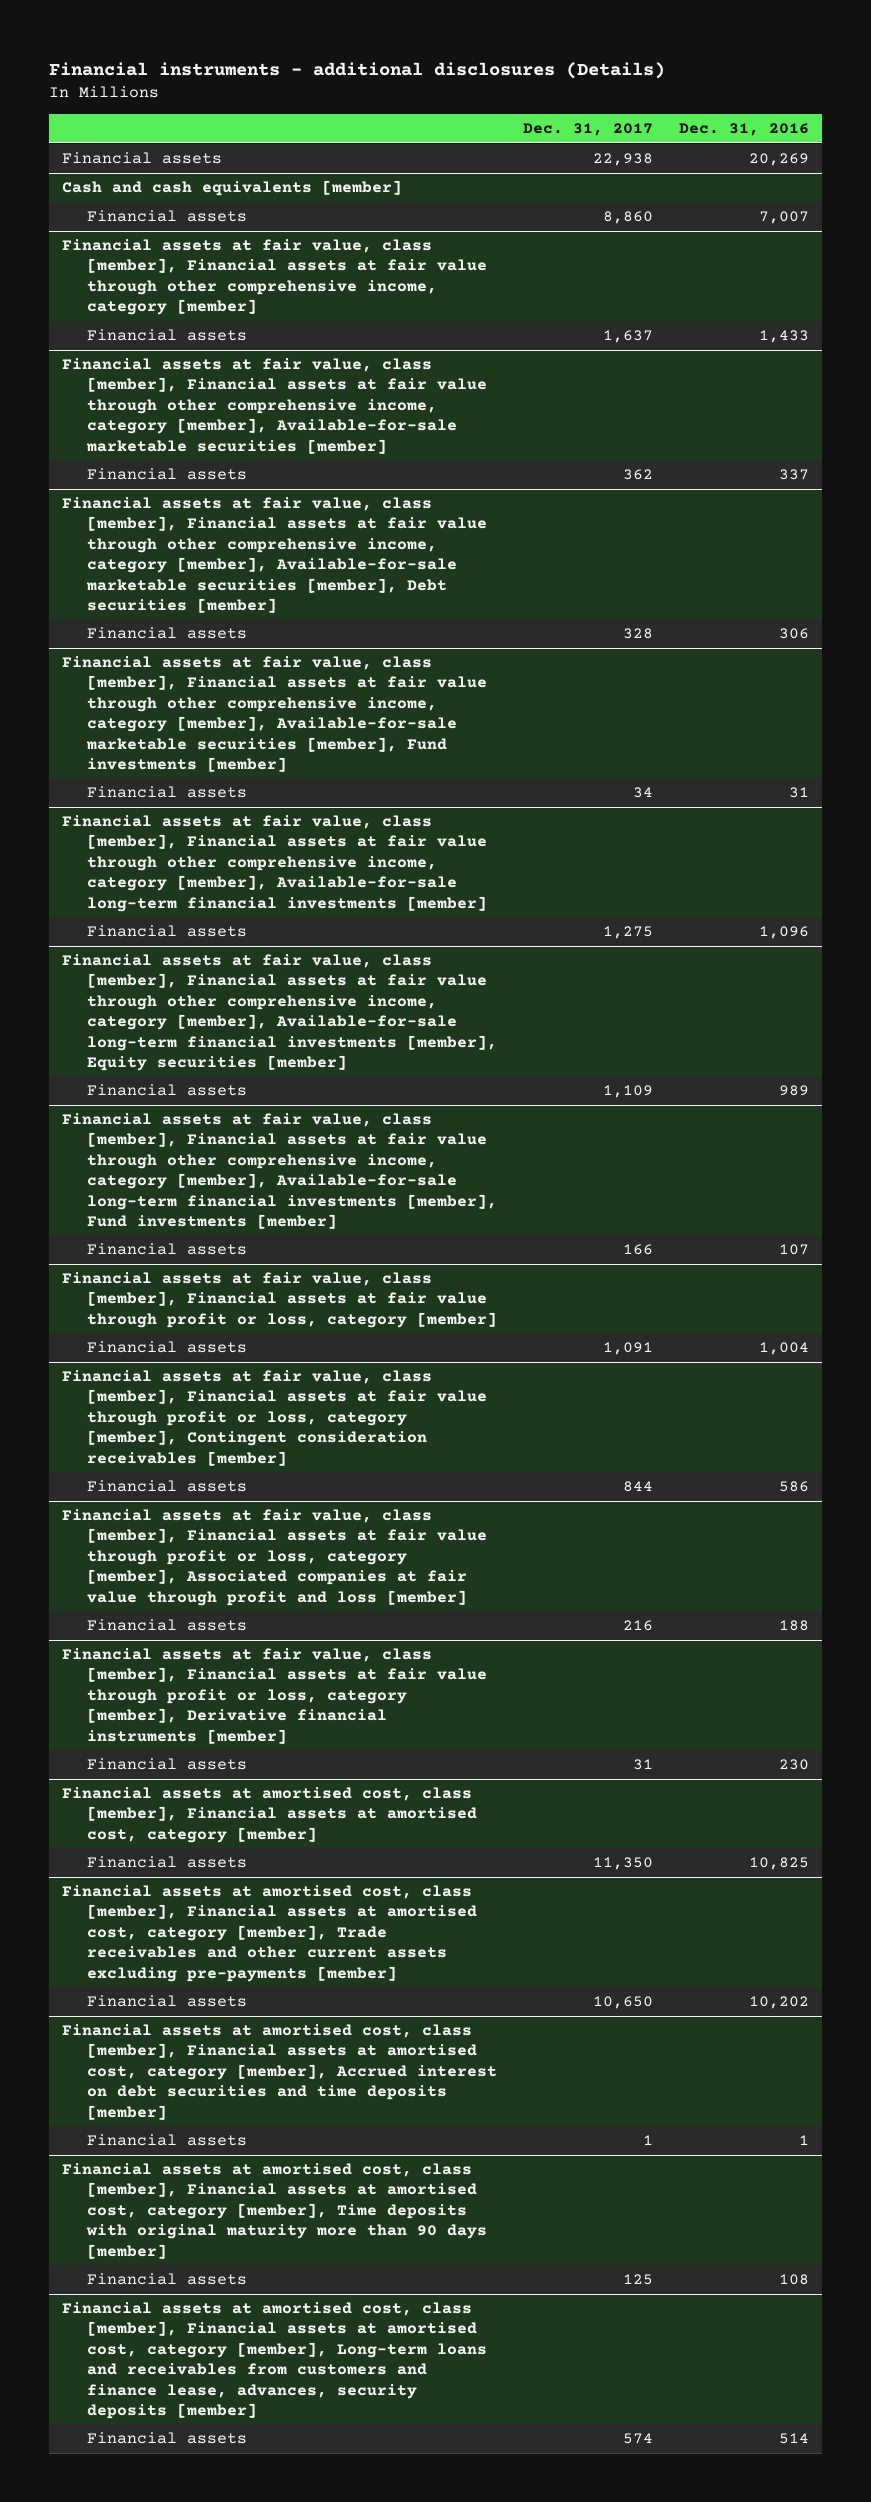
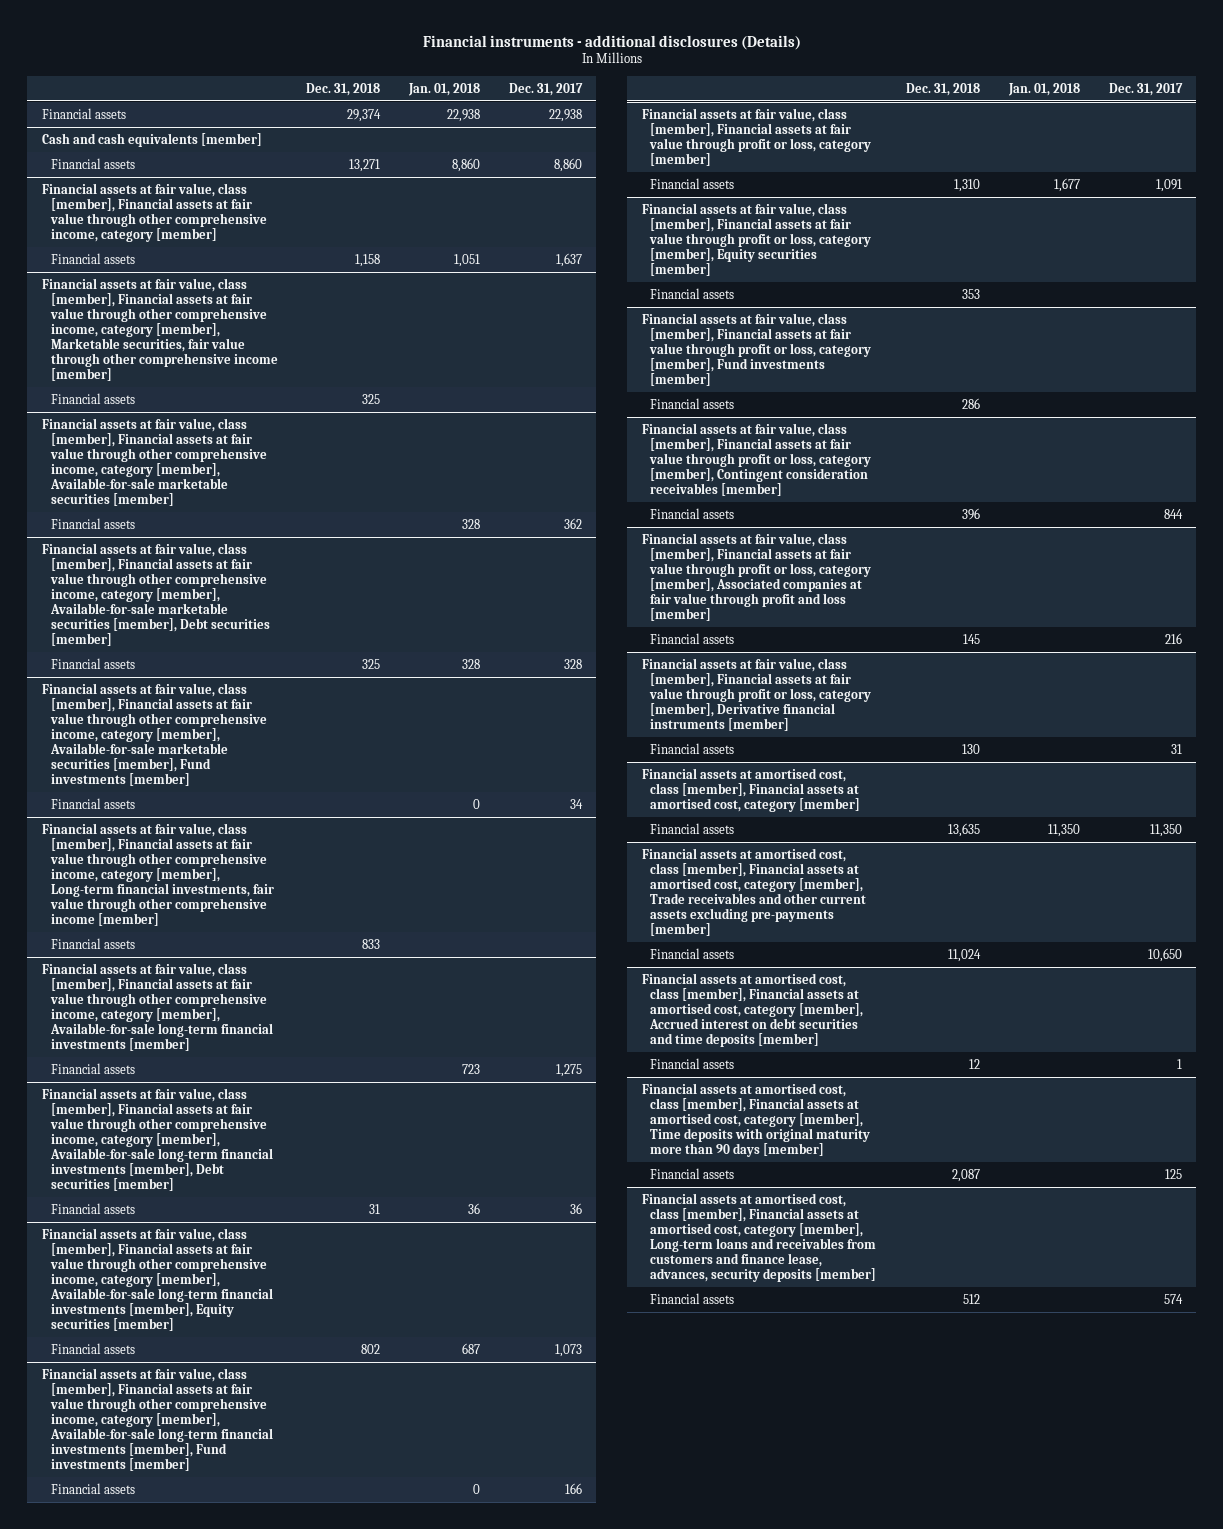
[679,123,810,137] Dec. 31, 2016 -> none
none -> [306,82,381,96] Dec. 31, 2018
none -> [408,82,481,96] Jan. 01, 2018
none -> [41,277,278,382] Financial assets at fair value, class [member], Financial assets at fair value through other comprehensive income, category [member], Marketable securities, fair value through other comprehensive income [member]
none -> [50,392,135,404] Financial assets
none -> [41,822,274,927] Financial assets at fair value, class [member], Financial assets at fair value through other comprehensive income, category [member], Long-term financial investments, fair value through other comprehensive income [member]
none -> [50,937,135,949] Financial assets
none -> [41,1087,273,1192] Financial assets at fair value, class [member], Financial assets at fair value through other comprehensive income, category [member], Available-for-sale long-term financial investments [member], Debt securities [member]
none -> [50,1202,135,1214] Financial assets
[602,1085,653,1099] 1,109 -> [554,1343,582,1357] 1,073
none -> [641,202,872,277] Financial assets at fair value, class [member], Financial assets at fair value through profit or loss, category [member], Equity securities [member]
none -> [650,287,735,299] Financial assets
none -> [641,312,872,387] Financial assets at fair value, class [member], Financial assets at fair value through profit or loss, category [member], Fund investments [member]
none -> [650,397,735,409] Financial assets

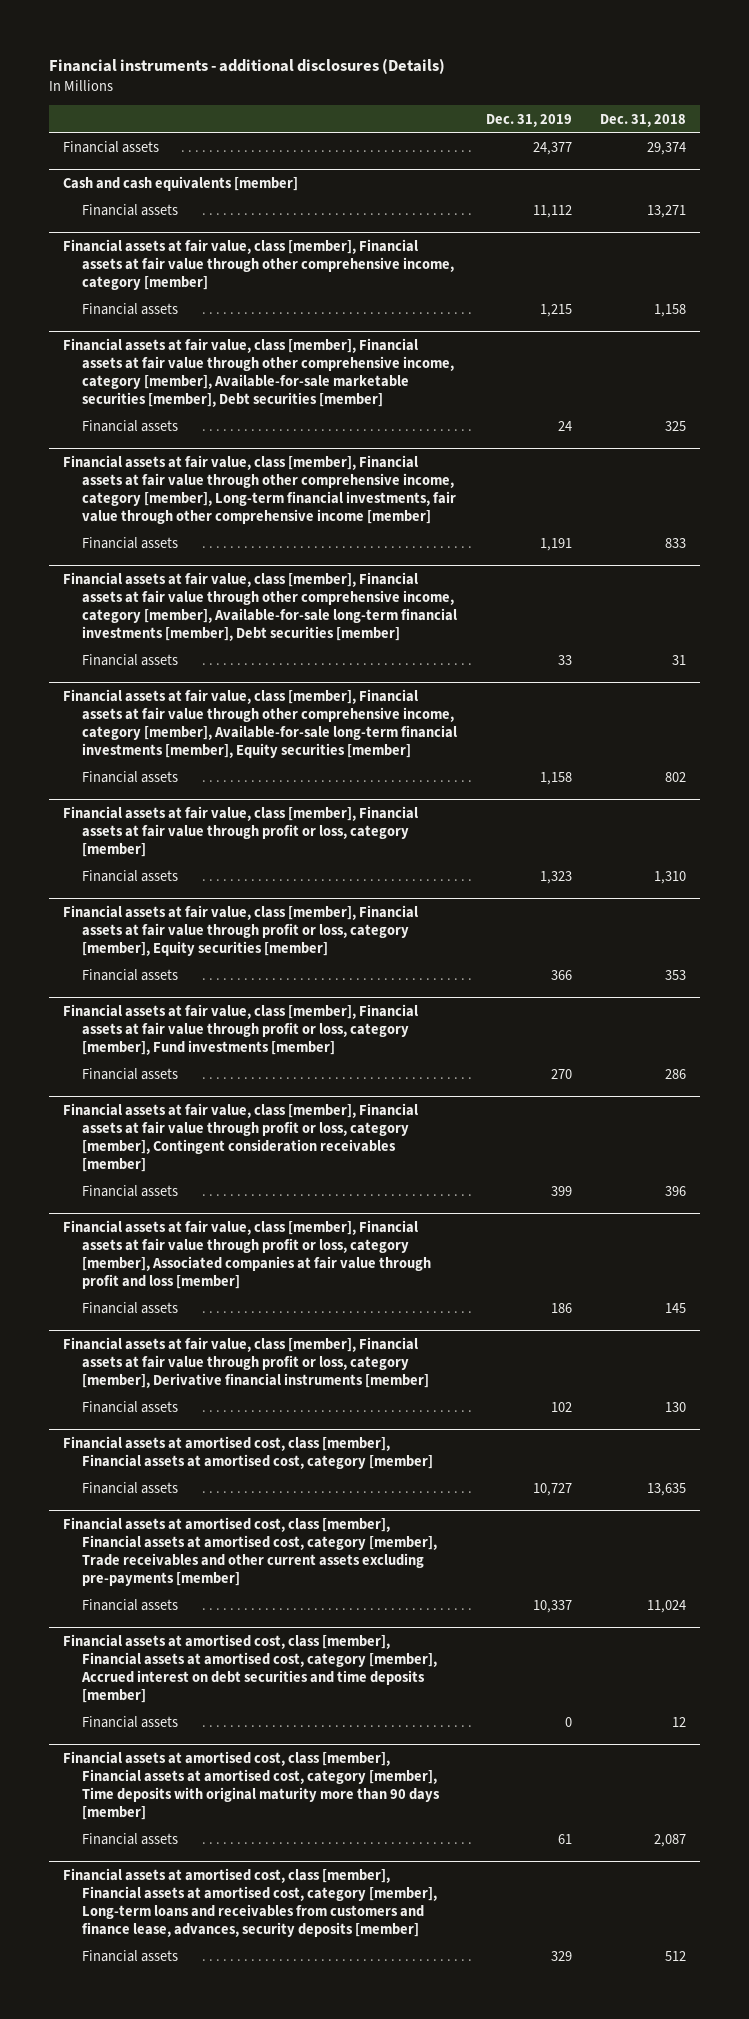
[408,82,481,96] Jan. 01, 2018 -> none
[508,82,583,96] Dec. 31, 2017 -> none
none -> [485,113,572,127] Dec. 31, 2019
[41,277,278,382] Financial assets at fair value, class [member], Financial assets at fair value through other comprehensive income, category [member], Marketable securities, fair value through other comprehensive income [member] -> none
[50,392,135,404] Financial assets -> none
[41,417,267,507] Financial assets at fair value, class [member], Financial assets at fair value through other comprehensive income, category [member], Available-for-sale marketable securities [member] -> none
[50,517,135,529] Financial assets -> none
[41,682,267,787] Financial assets at fair value, class [member], Financial assets at fair value through other comprehensive income, category [member], Available-for-sale marketable securities [member], Fund investments [member] -> none
[50,797,135,809] Financial assets -> none
[41,962,273,1052] Financial assets at fair value, class [member], Financial assets at fair value through other comprehensive income, category [member], Available-for-sale long-term financial investments [member] -> none
[50,1062,135,1074] Financial assets -> none
[41,1367,273,1472] Financial assets at fair value, class [member], Financial assets at fair value through other comprehensive income, category [member], Available-for-sale long-term financial investments [member], Fund investments [member] -> none
[50,1482,135,1494] Financial assets -> none

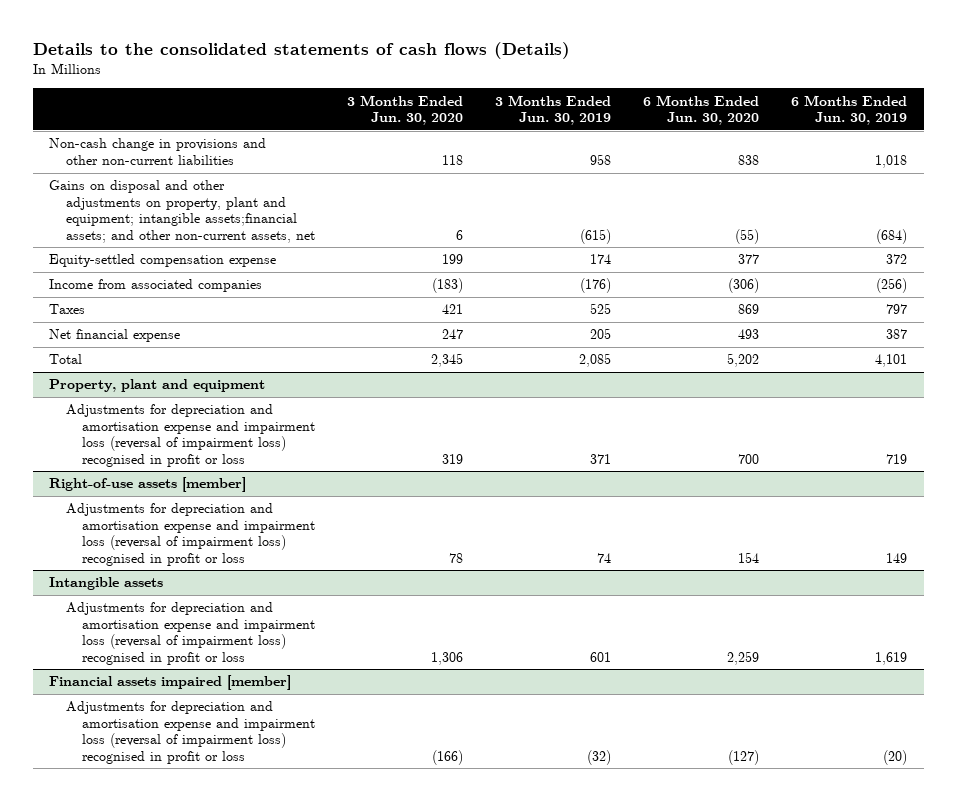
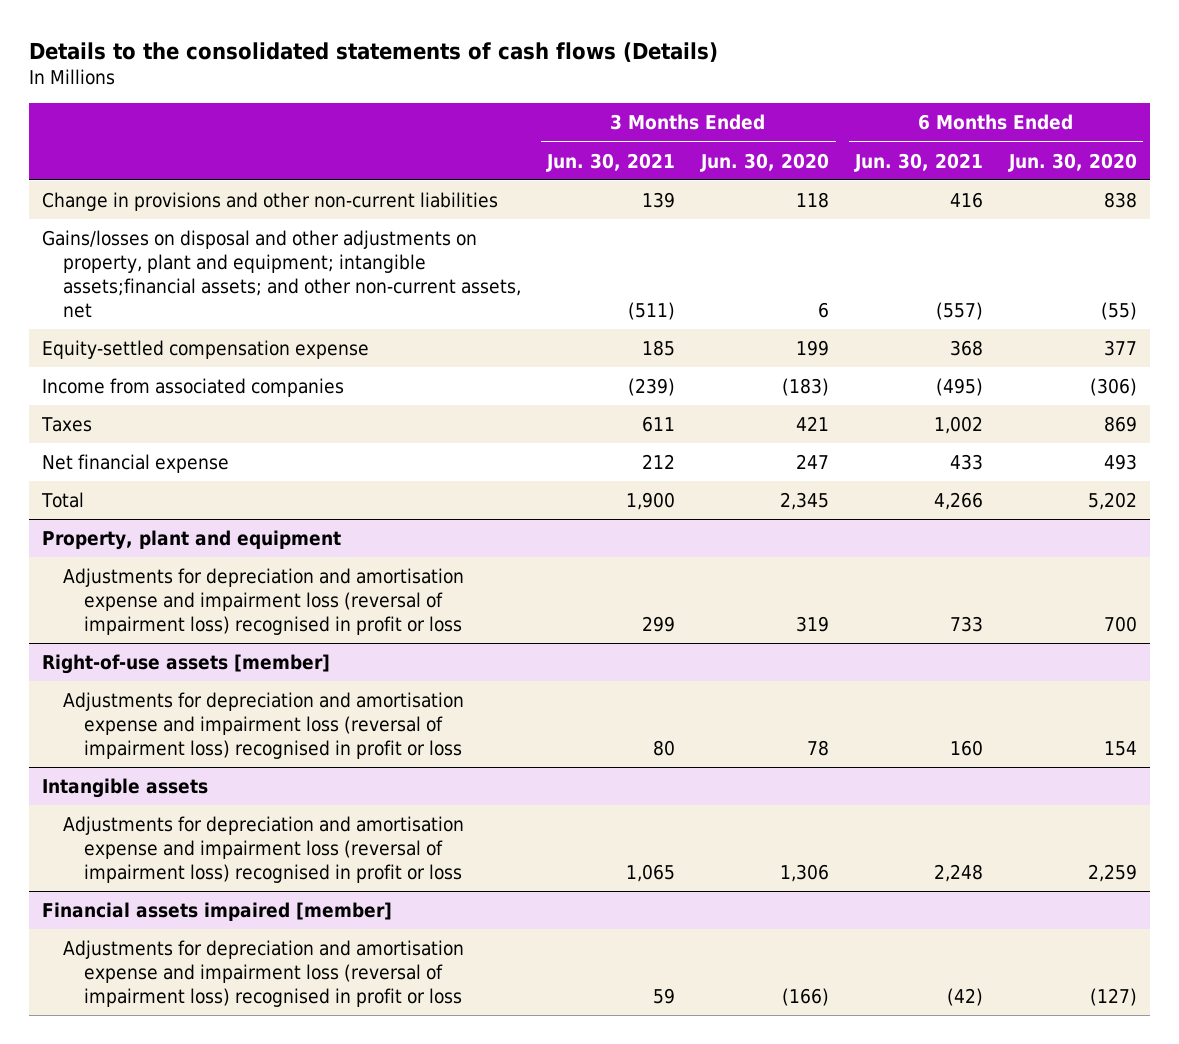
[495,94,612,126] 3 Months Ended Jun. 30, 2019 -> none
[791,94,908,126] 6 Months Ended Jun. 30, 2019 -> none
none -> [546,152,676,172] Jun. 30, 2021
none -> [853,152,983,172] Jun. 30, 2021
[49,138,267,165] Non-cash change in provisions and other non-current liabilities -> [42,192,499,212] Change in provisions and other non-current liabilities
[49,180,315,243] Gains on disposal and other adjustments on property, plant and equipment; intangible assets;financial assets; and other non-current assets, net -> [42,230,522,319] Gains/losses on disposal and other adjustments on property, plant and equipment; intangible assets;financial assets; and other non-current assets, net

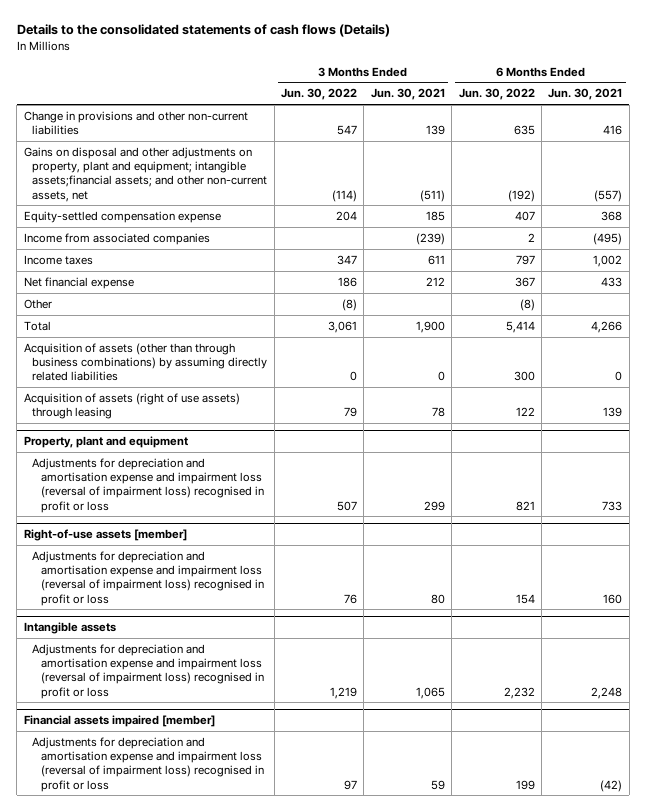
[700,152,830,172] Jun. 30, 2020 -> none
[1007,152,1137,172] Jun. 30, 2020 -> none
none -> [280,88,357,101] Jun. 30, 2022
none -> [458,88,535,101] Jun. 30, 2022
[42,230,522,319] Gains/losses on disposal and other adjustments on property, plant and equipment; intangible assets;financial assets; and other non-current assets, net -> [23,146,268,202] Gains on disposal and other adjustments on property, plant and equipment; intangible assets;financial assets; and other non-current assets, net
[41,417,93,433] Taxes -> [23,254,93,265] Income taxes
none -> [23,298,52,309] Other
none -> [23,342,268,382] Acquisition of assets (other than through business combinations) by assuming directly related liabilities
none -> [23,392,240,420] Acquisition of assets (right of use assets) through leasing

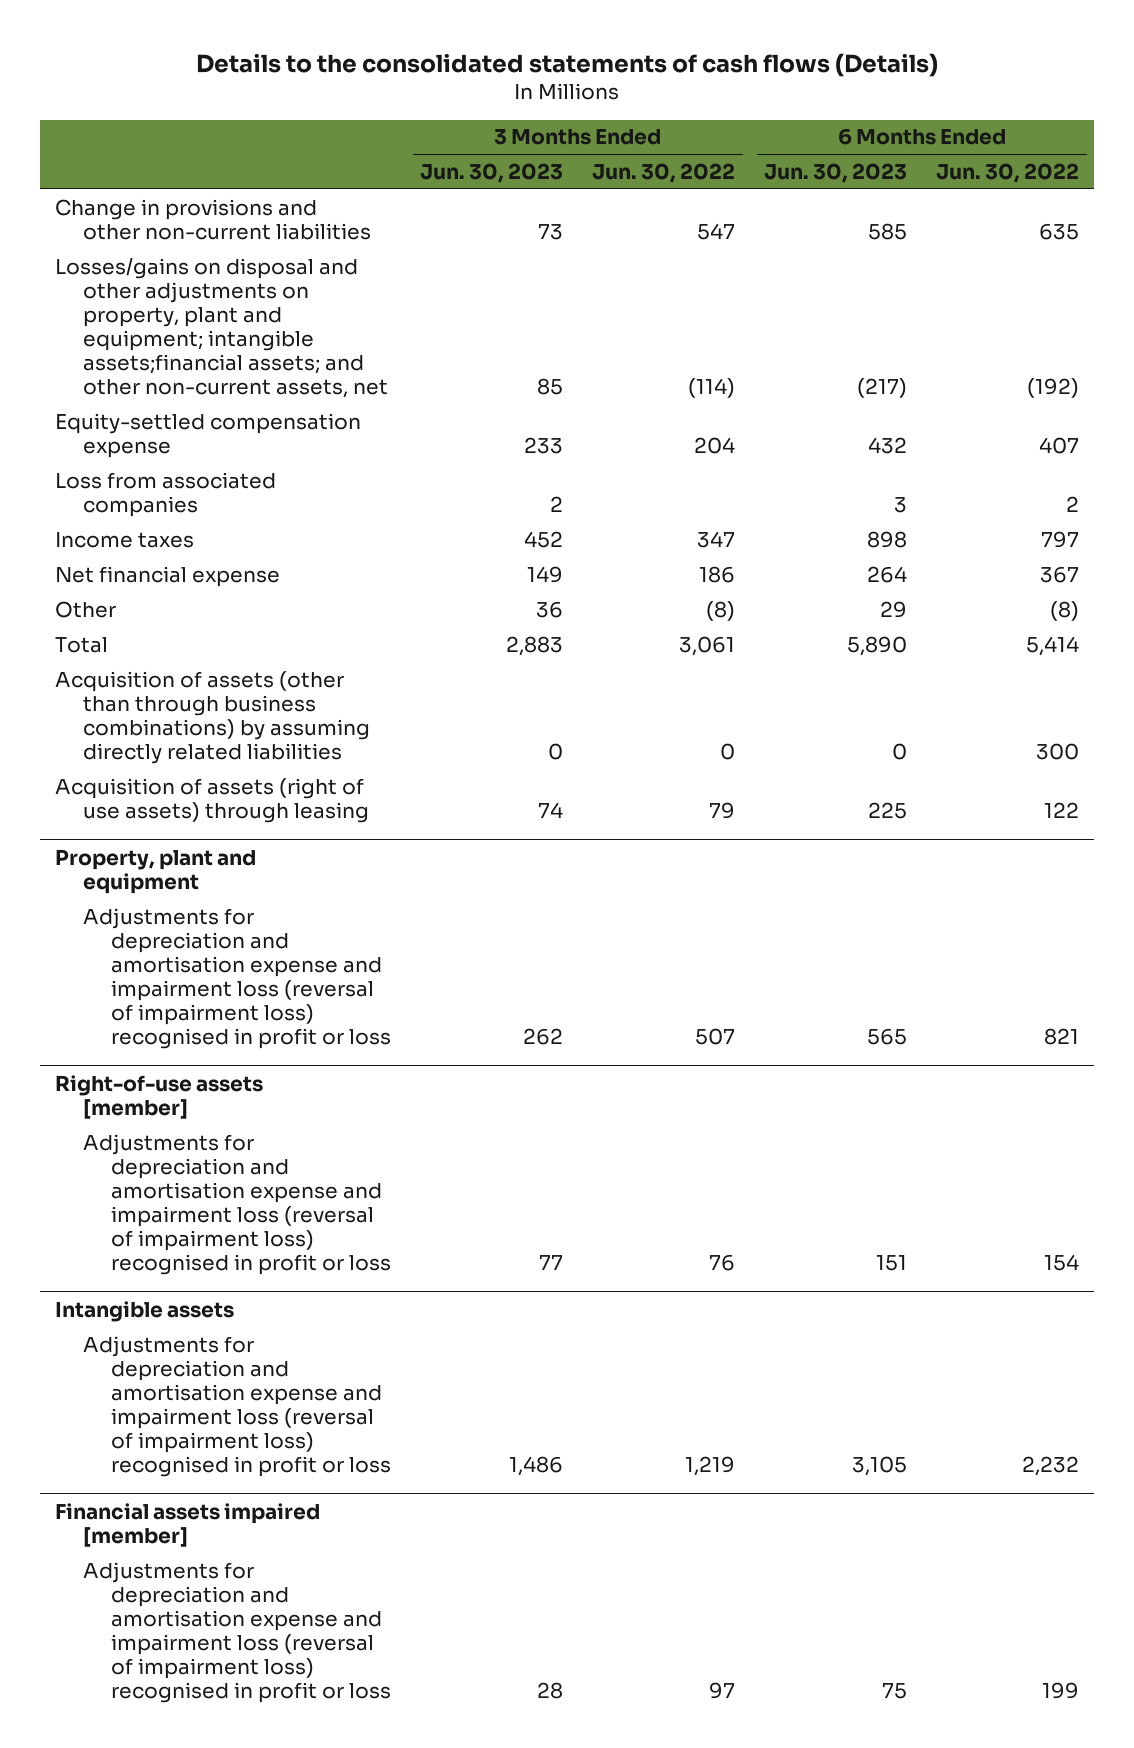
[370,88,445,101] Jun. 30, 2021 -> none
[548,88,623,101] Jun. 30, 2021 -> none
none -> [420,162,564,183] Jun. 30, 2023
none -> [764,162,908,183] Jun. 30, 2023
[23,146,268,202] Gains on disposal and other adjustments on property, plant and equipment; intangible assets;financial assets; and other non-current assets, net -> [54,257,388,398] Losses/gains on disposal and other adjustments on property, plant and equipment; intangible assets;financial assets; and other non-current assets, net
[23,232,210,245] Income from associated companies -> [54,471,276,517] Loss from associated companies

